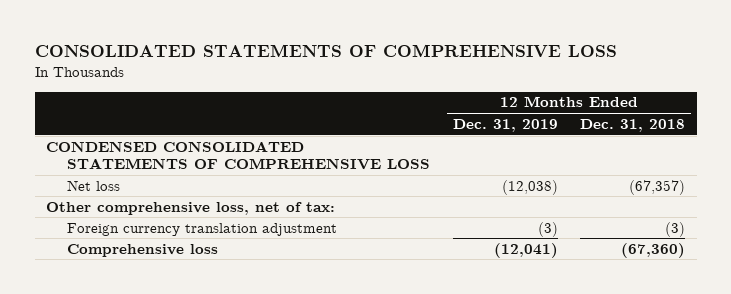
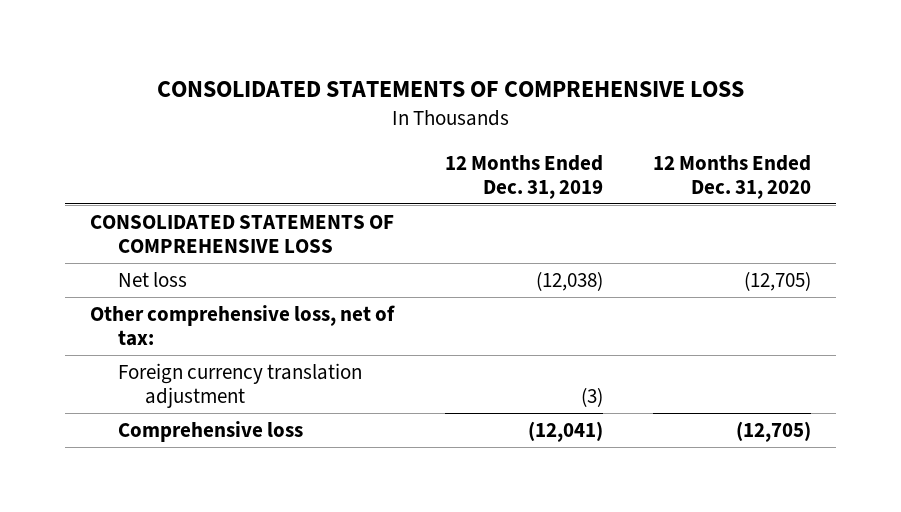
[580,118,686,132] Dec. 31, 2018 -> none
none -> [652,154,811,199] 12 Months Ended Dec. 31, 2020
[45,140,431,171] CONDENSED CONSOLIDATED STATEMENTS OF COMPREHENSIVE LOSS -> [90,214,395,253] CONSOLIDATED STATEMENTS OF COMPREHENSIVE LOSS

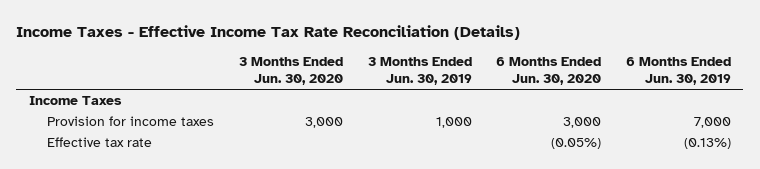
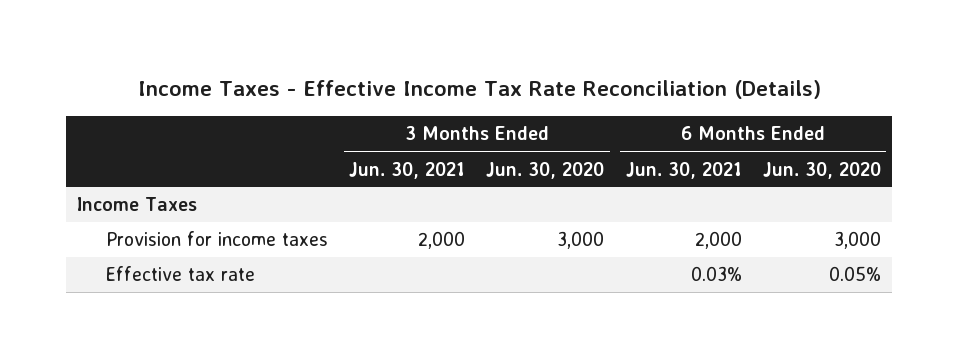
[367,57,472,86] 3 Months Ended Jun. 30, 2019 -> none
[626,57,732,86] 6 Months Ended Jun. 30, 2019 -> none
none -> [349,161,466,179] Jun. 30, 2021
none -> [625,161,742,179] Jun. 30, 2021
[551,138,602,150] (0.05%) -> [829,266,882,282] 0.05%

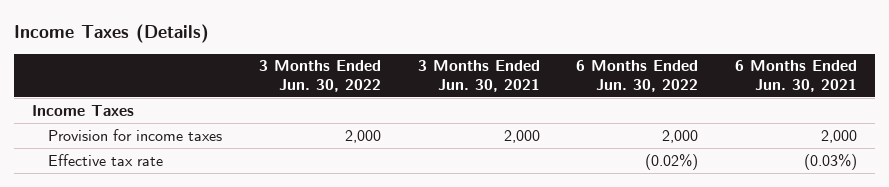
[137,80,821,100] Income Taxes - Effective Income Tax Rate Reconciliation (Details) -> [13,23,209,43] Income Taxes (Details)
[486,161,605,179] Jun. 30, 2020 -> none
[763,161,882,179] Jun. 30, 2020 -> none
none -> [258,60,381,92] 3 Months Ended Jun. 30, 2022
none -> [576,60,699,92] 6 Months Ended Jun. 30, 2022
[690,266,742,282] 0.03% -> [804,152,858,170] (0.03%)

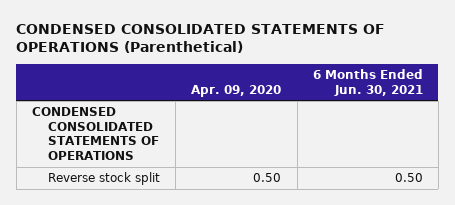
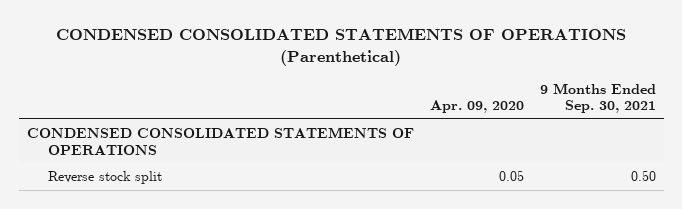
[312,69,423,96] 6 Months Ended Jun. 30, 2021 -> none
none -> [539,82,656,114] 9 Months Ended Sep. 30, 2021
[253,173,282,183] 0.50 -> [498,170,524,182] 0.05

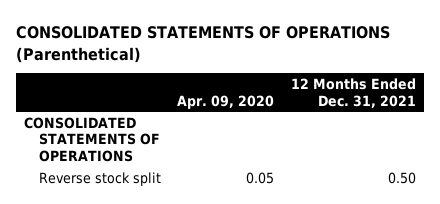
[56,28,627,66] CONDENSED CONSOLIDATED STATEMENTS OF OPERATIONS (Parenthetical) -> [16,25,391,63] CONSOLIDATED STATEMENTS OF OPERATIONS (Parenthetical)
[539,82,656,114] 9 Months Ended Sep. 30, 2021 -> none
none -> [290,78,416,108] 12 Months Ended Dec. 31, 2021
[26,127,414,155] CONDENSED CONSOLIDATED STATEMENTS OF OPERATIONS -> [24,116,161,163] CONSOLIDATED STATEMENTS OF OPERATIONS

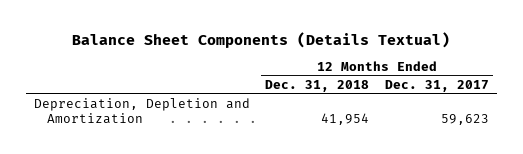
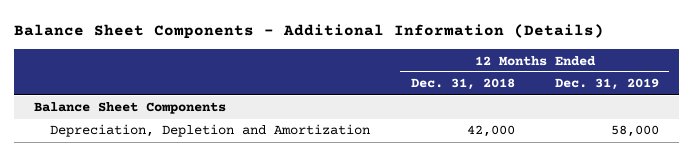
[72,31,451,48] Balance Sheet Components (Details Textual) -> [13,24,604,40] Balance Sheet Components - Additional Information (Details)
[385,79,490,92] Dec. 31, 2017 -> none
none -> [554,78,659,91] Dec. 31, 2019
none -> [33,102,226,115] Balance Sheet Components
[321,112,370,125] 41,954 -> [466,125,515,138] 42,000

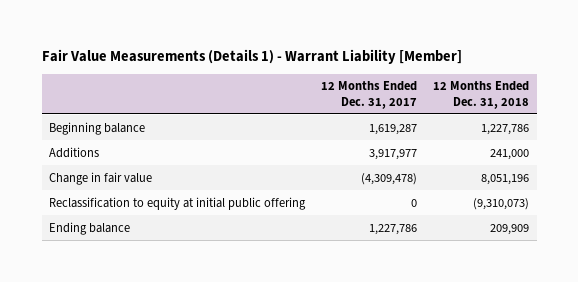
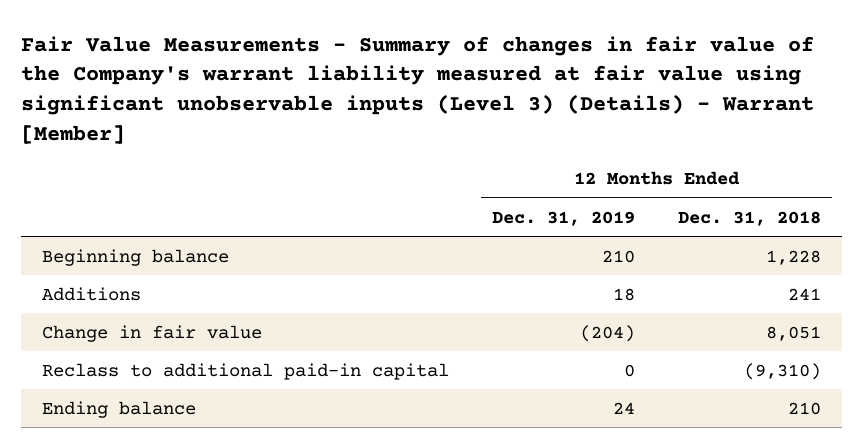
[41,49,462,65] Fair Value Measurements (Details 1) - Warrant Liability [Member] -> [20,35,814,145] Fair Value Measurements - Summary of changes in fair value of the Company's warrant liability measured at fair value using significant unobservable inputs (Level 3) (Details) - Warrant [Member]
[321,81,418,109] 12 Months Ended Dec. 31, 2017 -> none
none -> [492,210,636,226] Dec. 31, 2019
[49,196,307,210] Reclassification to equity at initial public offering -> none
[480,123,529,135] 1,227,786 -> [766,249,822,265] 1,228
[489,148,529,160] 241,000 -> [788,287,822,300] 241
[480,173,529,185] 8,051,196 -> [766,325,822,341] 8,051
none -> [42,362,450,380] Reclass to additional paid-in capital
[489,223,529,235] 209,909 -> [788,401,822,415] 210

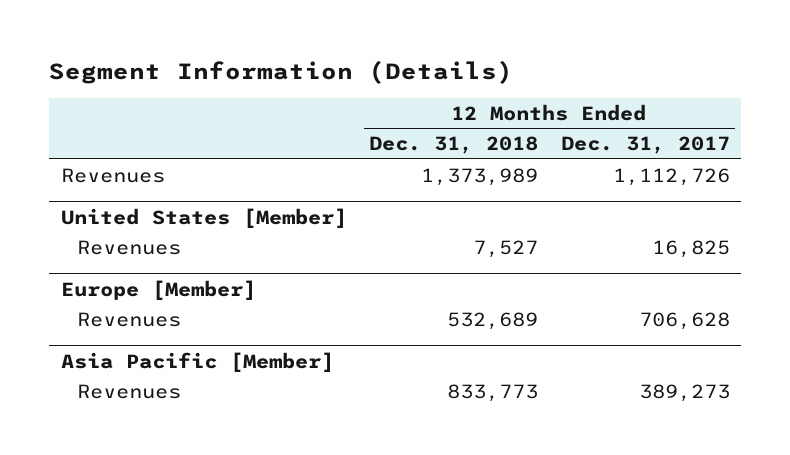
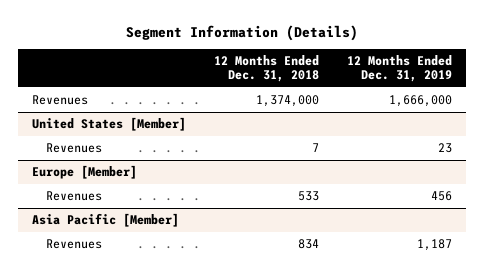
[560,136,730,155] Dec. 31, 2017 -> none
none -> [347,54,453,83] 12 Months Ended Dec. 31, 2019
[421,167,539,186] 1,373,989 -> [255,95,319,108] 1,374,000
[473,239,539,258] 7,527 -> [311,143,319,153] 7
[447,311,539,330] 532,689 -> [297,191,319,202] 533
[447,383,539,402] 833,773 -> [297,239,319,250] 834

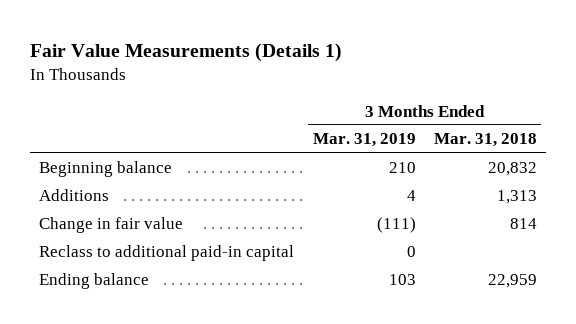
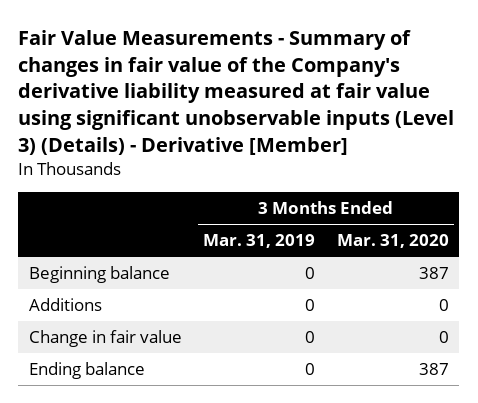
[30,42,343,62] Fair Value Measurements (Details 1) -> [18,29,455,155] Fair Value Measurements - Summary of changes in fair value of the Company's derivative liability measured at fair value using significant unobservable inputs (Level 3) (Details) - Derivative [Member]
[433,133,537,148] Mar. 31, 2018 -> none
none -> [336,234,449,249] Mar. 31, 2020
[39,245,295,262] Reclass to additional paid-in capital -> none
[388,162,416,174] 210 -> [305,267,316,280] 0
[406,190,416,202] 4 -> [305,299,316,312] 0
[376,217,416,234] (111) -> [305,331,316,344] 0
[388,274,416,286] 103 -> [305,363,316,376] 0

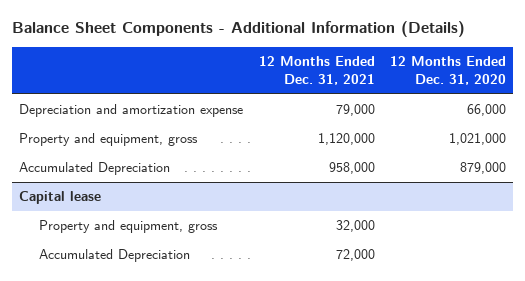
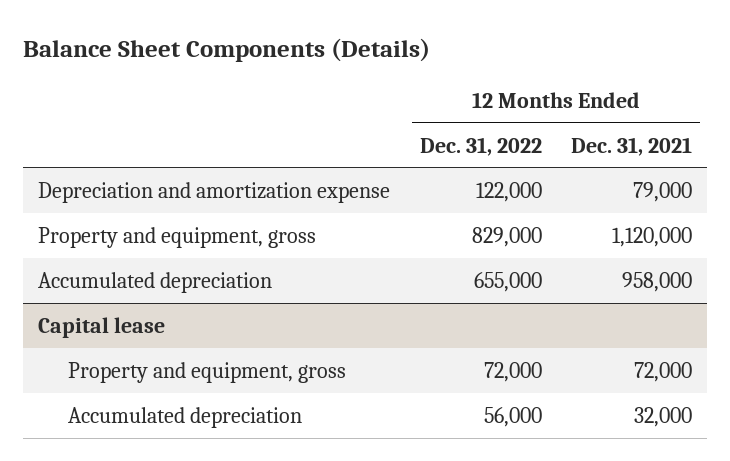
[11,21,465,38] Balance Sheet Components - Additional Information (Details) -> [23,37,431,62] Balance Sheet Components (Details)
[389,56,506,86] 12 Months Ended Dec. 31, 2020 -> none
none -> [419,136,542,156] Dec. 31, 2022
[19,162,171,176] Accumulated Depreciation -> [38,271,273,293] Accumulated depreciation
[335,220,375,233] 32,000 -> [634,361,693,382] 72,000
[39,249,191,263] Accumulated Depreciation -> [68,406,303,428] Accumulated depreciation
[335,249,375,262] 72,000 -> [634,406,693,427] 32,000

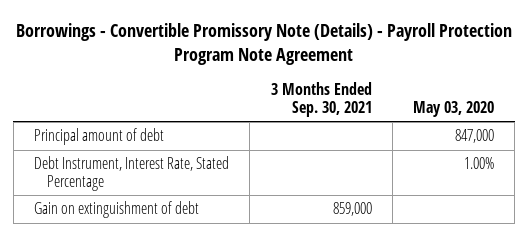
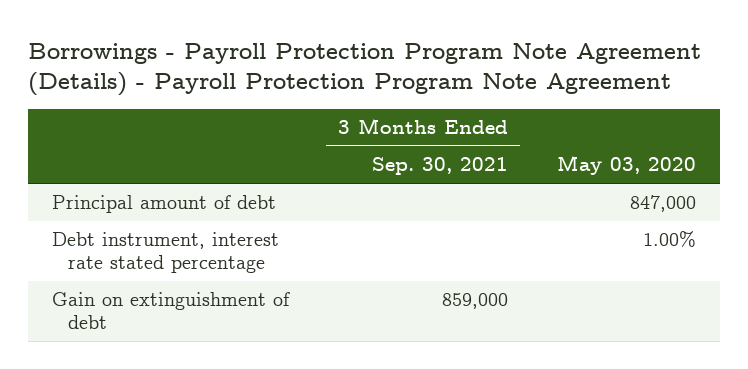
[16,23,513,65] Borrowings - Convertible Promissory Note (Details) - Payroll Protection Program Note Agreement -> [28,42,702,97] Borrowings - Payroll Protection Program Note Agreement (Details) - Payroll Protection Program Note Agreement
[34,156,230,191] Debt Instrument, Interest Rate, Stated Percentage -> [52,232,280,274] Debt instrument, interest rate stated percentage

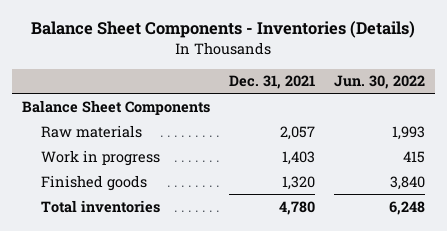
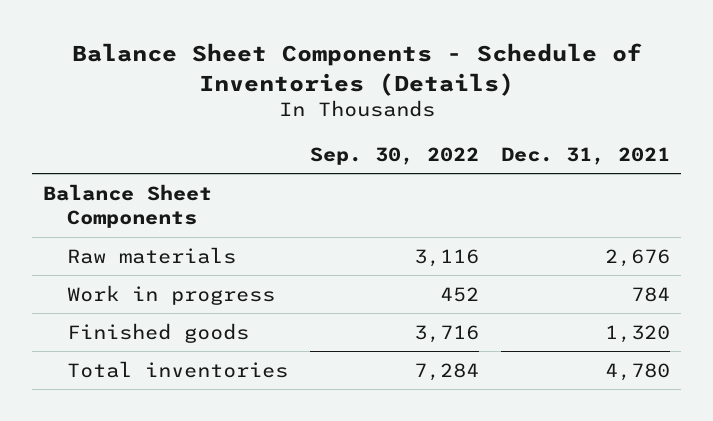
[31,21,416,39] Balance Sheet Components - Inventories (Details) -> [71,43,642,96] Balance Sheet Components - Schedule of Inventories (Details)
[334,75,426,90] Jun. 30, 2022 -> none
none -> [310,146,480,165] Sep. 30, 2022
[279,125,315,140] 2,057 -> [605,248,671,267] 2,676
[281,150,315,165] 1,403 -> [631,286,671,302] 784

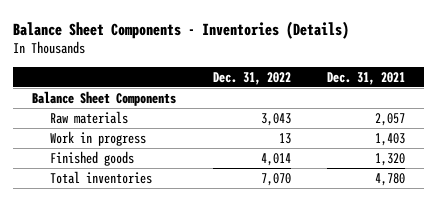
[71,43,642,96] Balance Sheet Components - Schedule of Inventories (Details) -> [13,20,350,39] Balance Sheet Components - Inventories (Details)
[310,146,480,165] Sep. 30, 2022 -> none
none -> [212,71,291,85] Dec. 31, 2022
[605,248,671,267] 2,676 -> [375,112,406,126] 2,057
[631,286,671,302] 784 -> [375,132,406,146] 1,403

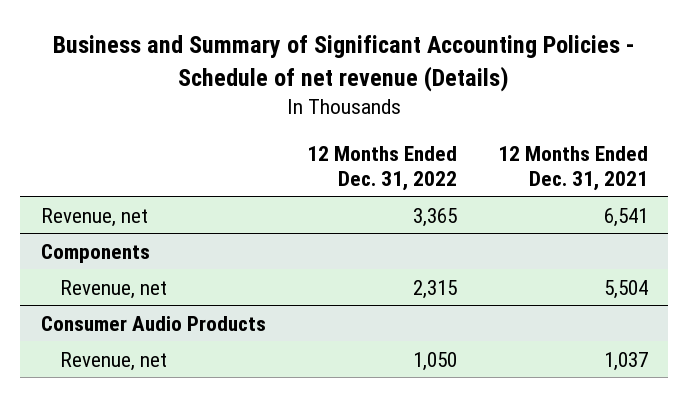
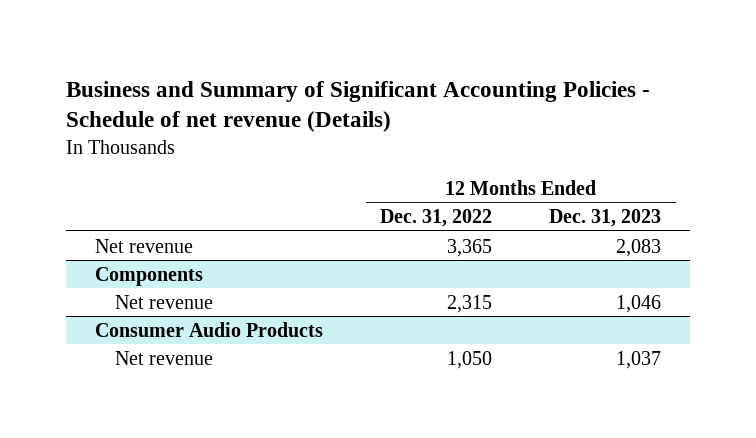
[497,145,648,191] 12 Months Ended Dec. 31, 2021 -> none
none -> [549,209,662,228] Dec. 31, 2023
[40,207,148,227] Revenue, net -> [94,238,193,253] Net revenue
[59,279,167,299] Revenue, net -> [114,294,213,309] Net revenue
[59,351,167,371] Revenue, net -> [114,350,213,365] Net revenue

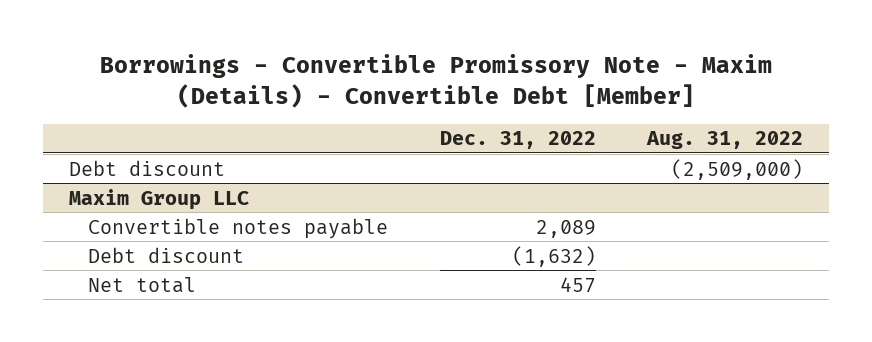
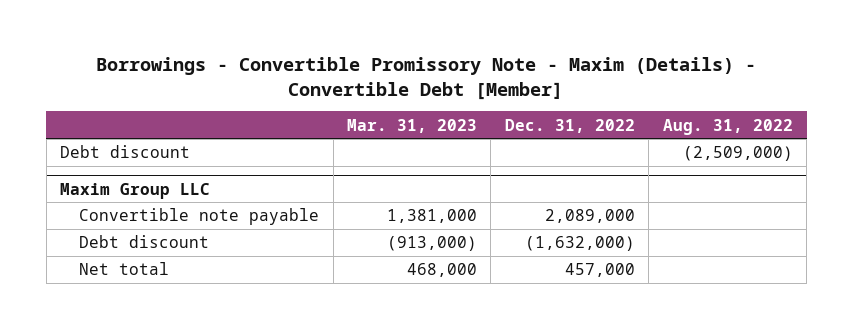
none -> [347,118,478,133] Mar. 31, 2023
[88,217,389,239] Convertible notes payable -> [79,208,320,226] Convertible note payable
[535,219,596,238] 2,089 -> [544,209,635,224] 2,089,000
[511,245,596,267] (1,632) -> [524,236,635,252] (1,632,000)
[559,276,596,293] 457 -> [564,263,635,278] 457,000

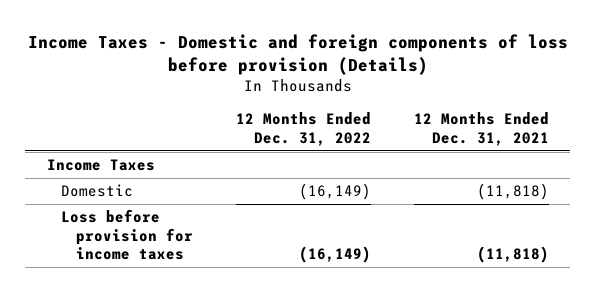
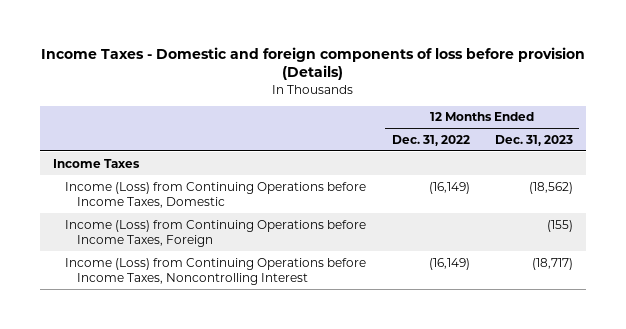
[413,112,549,146] 12 Months Ended Dec. 31, 2021 -> none
none -> [495,134,574,146] Dec. 31, 2023
[61,184,134,198] Domestic -> [64,181,366,209] Income (Loss) from Continuing Operations before Income Taxes, Domestic
none -> [64,219,366,248] Income (Loss) from Continuing Operations before Income Taxes, Foreign
[61,209,193,261] Loss before provision for income taxes -> [64,257,366,286] Income (Loss) from Continuing Operations before Income Taxes, Noncontrolling Interest

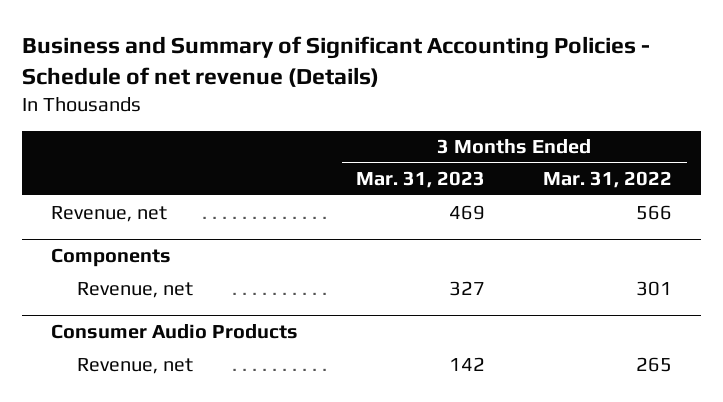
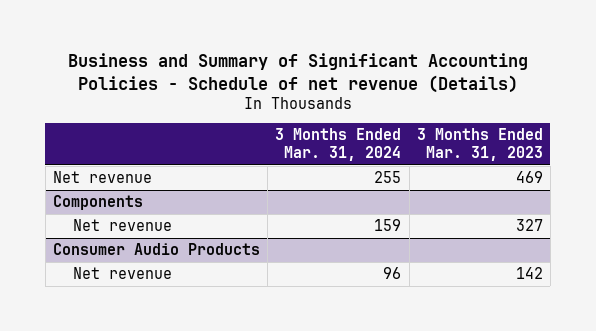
[543,171,673,189] Mar. 31, 2022 -> none
none -> [275,128,402,161] 3 Months Ended Mar. 31, 2024
[51,205,168,222] Revenue, net -> [52,171,152,184] Net revenue
[76,281,193,298] Revenue, net -> [72,219,172,232] Net revenue
[76,357,193,374] Revenue, net -> [72,267,172,280] Net revenue

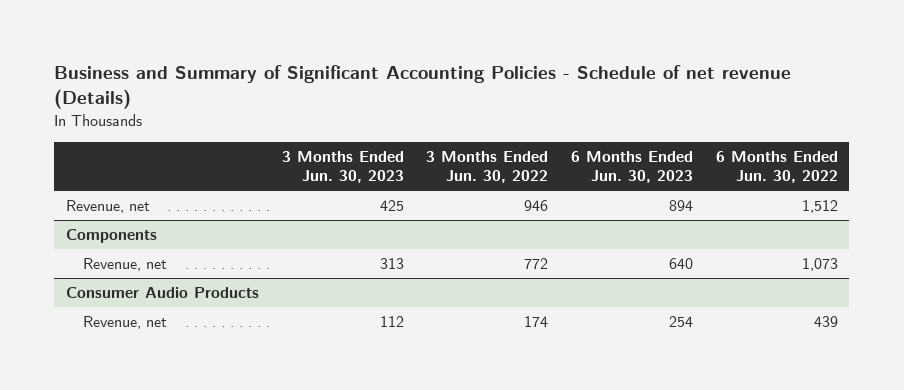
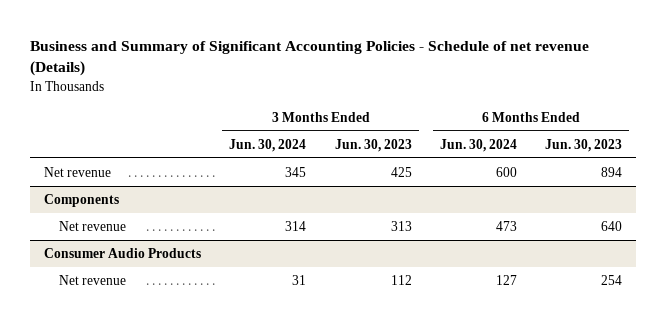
[426,150,549,183] 3 Months Ended Jun. 30, 2022 -> none
[715,150,838,183] 6 Months Ended Jun. 30, 2022 -> none
none -> [229,138,307,152] Jun. 30, 2024
none -> [439,138,517,152] Jun. 30, 2024
[65,200,150,214] Revenue, net -> [44,166,112,177] Net revenue
[82,258,167,272] Revenue, net -> [58,220,126,231] Net revenue
[82,316,167,330] Revenue, net -> [58,274,126,285] Net revenue

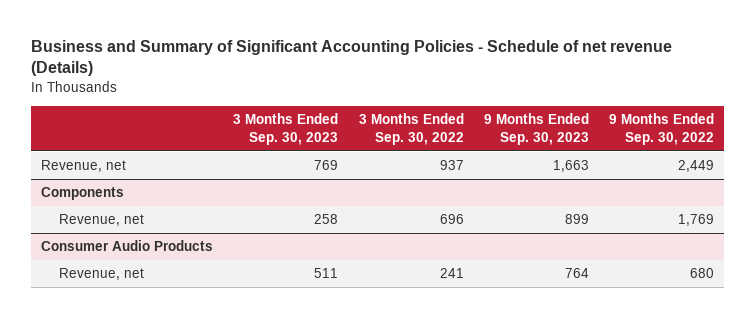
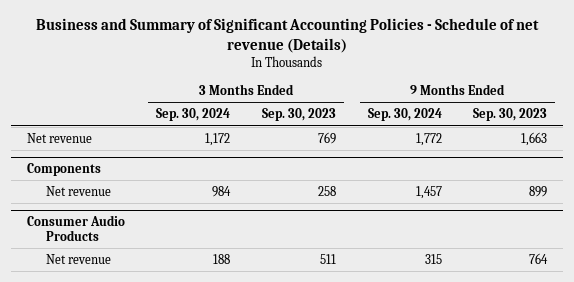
[358,113,464,145] 3 Months Ended Sep. 30, 2022 -> none
[609,113,715,145] 9 Months Ended Sep. 30, 2022 -> none
none -> [156,108,231,122] Sep. 30, 2024
none -> [367,108,442,122] Sep. 30, 2024
[40,160,126,173] Revenue, net -> [26,132,92,143] Net revenue
[59,214,145,227] Revenue, net -> [46,185,112,196] Net revenue
[59,268,145,281] Revenue, net -> [46,253,112,264] Net revenue

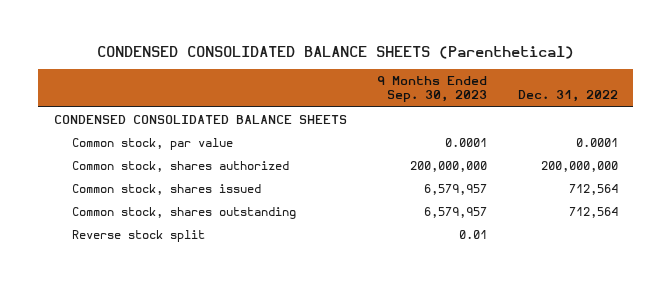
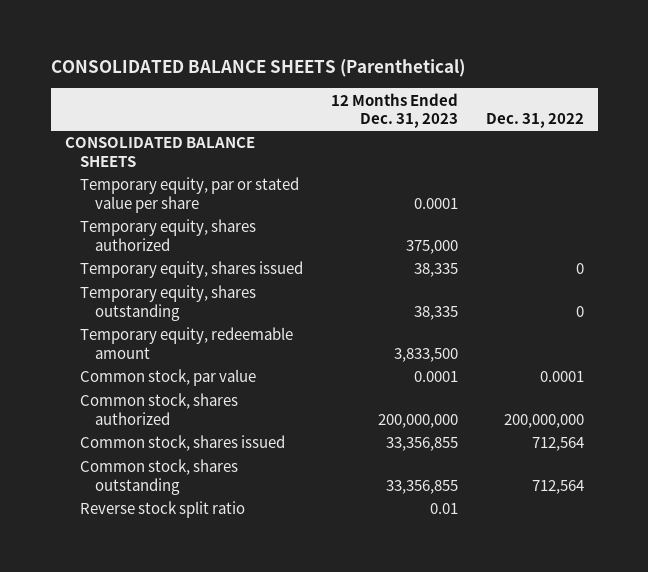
[96,46,574,60] CONDENSED CONSOLIDATED BALANCE SHEETS (Parenthetical) -> [50,59,465,78] CONSOLIDATED BALANCE SHEETS (Parenthetical)
[377,76,488,103] 9 Months Ended Sep. 30, 2023 -> none
none -> [330,92,458,128] 12 Months Ended Dec. 31, 2023
[53,115,347,125] CONDENSED CONSOLIDATED BALANCE SHEETS -> [64,137,255,167] CONSOLIDATED BALANCE SHEETS
none -> [79,177,299,213] Temporary equity, par or stated value per share
none -> [79,219,256,251] Temporary equity, shares authorized
none -> [79,261,303,279] Temporary equity, shares issued
none -> [79,285,256,321] Temporary equity, shares outstanding
none -> [79,327,293,359] Temporary equity, redeemable amount
[71,230,205,243] Reverse stock split -> [79,501,245,519] Reverse stock split ratio

